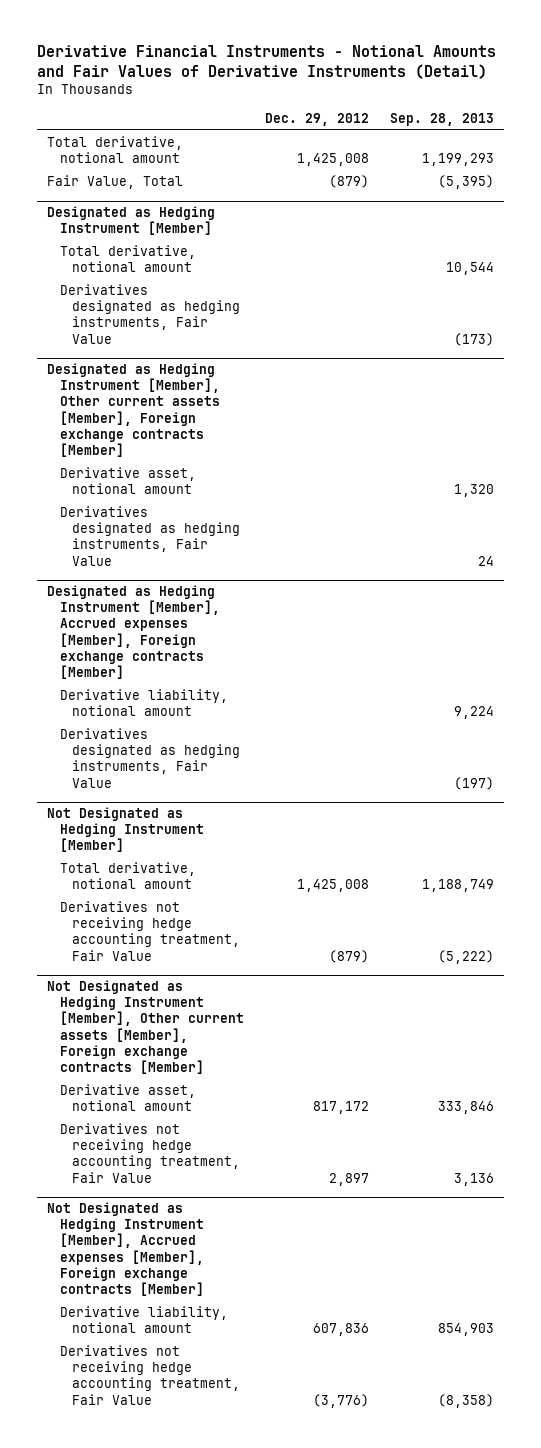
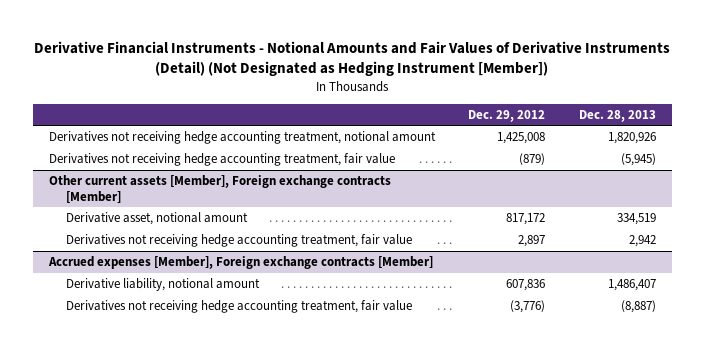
[36,44,496,79] Derivative Financial Instruments - Notional Amounts and Fair Values of Derivative Instruments (Detail) -> [34,40,671,77] Derivative Financial Instruments - Notional Amounts and Fair Values of Derivative Instruments (Detail) (Not Designated as Hedging Instrument [Member])
[389,113,494,127] Sep. 28, 2013 -> none
none -> [578,110,656,123] Dec. 28, 2013
[47,206,216,236] Designated as Hedging Instrument [Member] -> none
[59,245,196,273] Total derivative, notional amount -> none
[59,284,240,344] Derivatives designated as hedging instruments, Fair Value -> none
[47,363,220,457] Designated as Hedging Instrument [Member], Other current assets [Member], Foreign exchange contracts [Member] -> none
[59,467,196,495] Derivative asset, notional amount -> none
[59,506,240,566] Derivatives designated as hedging instruments, Fair Value -> none
[47,585,220,679] Designated as Hedging Instrument [Member], Accrued expenses [Member], Foreign exchange contracts [Member] -> none
[59,689,228,717] Derivative liability, notional amount -> none
[59,728,240,788] Derivatives designated as hedging instruments, Fair Value -> none
[47,807,204,853] Not Designated as Hedging Instrument [Member] -> none
[59,862,196,890] Total derivative, notional amount -> none
[59,901,240,961] Derivatives not receiving hedge accounting treatment, Fair Value -> none
[47,136,184,164] Total derivative, notional amount -> [49,131,437,145] Derivatives not receiving hedge accounting treatment, notional amount
[47,175,184,190] Fair Value, Total -> [49,153,396,167] Derivatives not receiving hedge accounting treatment, fair value
[47,980,244,1074] Not Designated as Hedging Instrument [Member], Other current assets [Member], Foreign exchange contracts [Member] -> [49,175,392,203] Other current assets [Member], Foreign exchange contracts [Member]
[59,1123,240,1183] Derivatives not receiving hedge accounting treatment, Fair Value -> [65,234,412,248] Derivatives not receiving hedge accounting treatment, fair value
[47,1202,204,1296] Not Designated as Hedging Instrument [Member], Accrued expenses [Member], Foreign exchange contracts [Member] -> [48,256,434,270] Accrued expenses [Member], Foreign exchange contracts [Member]
[59,1345,240,1405] Derivatives not receiving hedge accounting treatment, Fair Value -> [65,300,412,314] Derivatives not receiving hedge accounting treatment, fair value

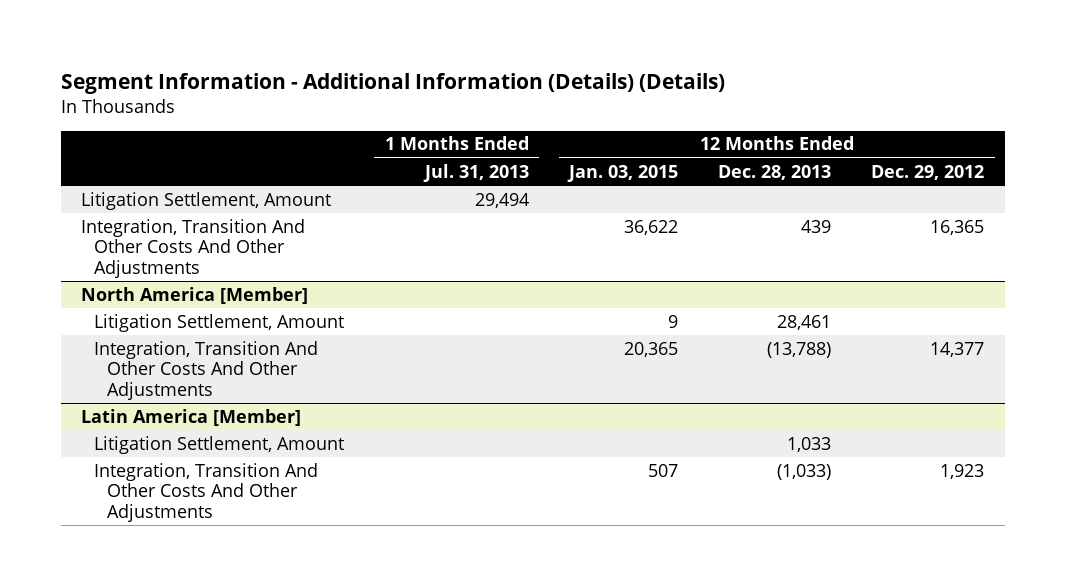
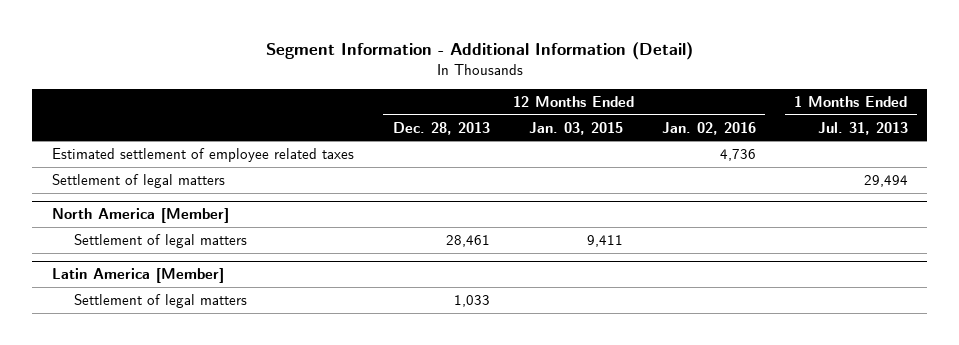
[61,72,726,94] Segment Information - Additional Information (Details) (Details) -> [265,41,693,60] Segment Information - Additional Information (Detail)
[871,164,985,180] Dec. 29, 2012 -> none
none -> [661,121,756,135] Jan. 02, 2016
[81,218,306,278] Integration, Transition And Other Costs And Other Adjustments -> none
none -> [51,147,354,162] Estimated settlement of employee related taxes
[81,191,332,210] Litigation Settlement, Amount -> [51,173,225,188] Settlement of legal matters
[94,313,345,332] Litigation Settlement, Amount -> none
[94,340,319,400] Integration, Transition And Other Costs And Other Adjustments -> none
none -> [73,233,247,248] Settlement of legal matters
[94,462,319,522] Integration, Transition And Other Costs And Other Adjustments -> none
[94,435,345,454] Litigation Settlement, Amount -> [73,293,247,308] Settlement of legal matters

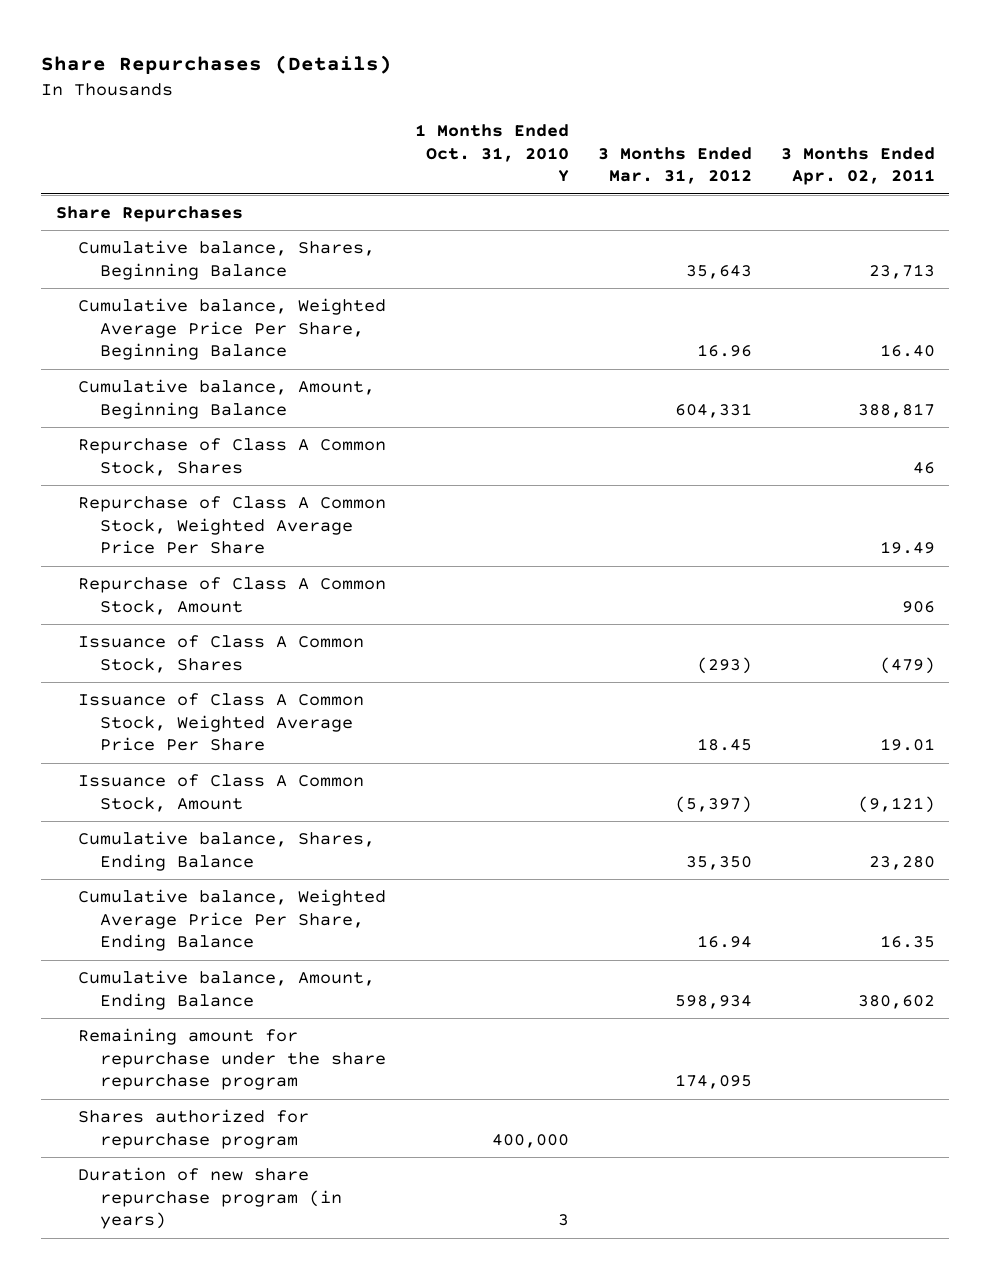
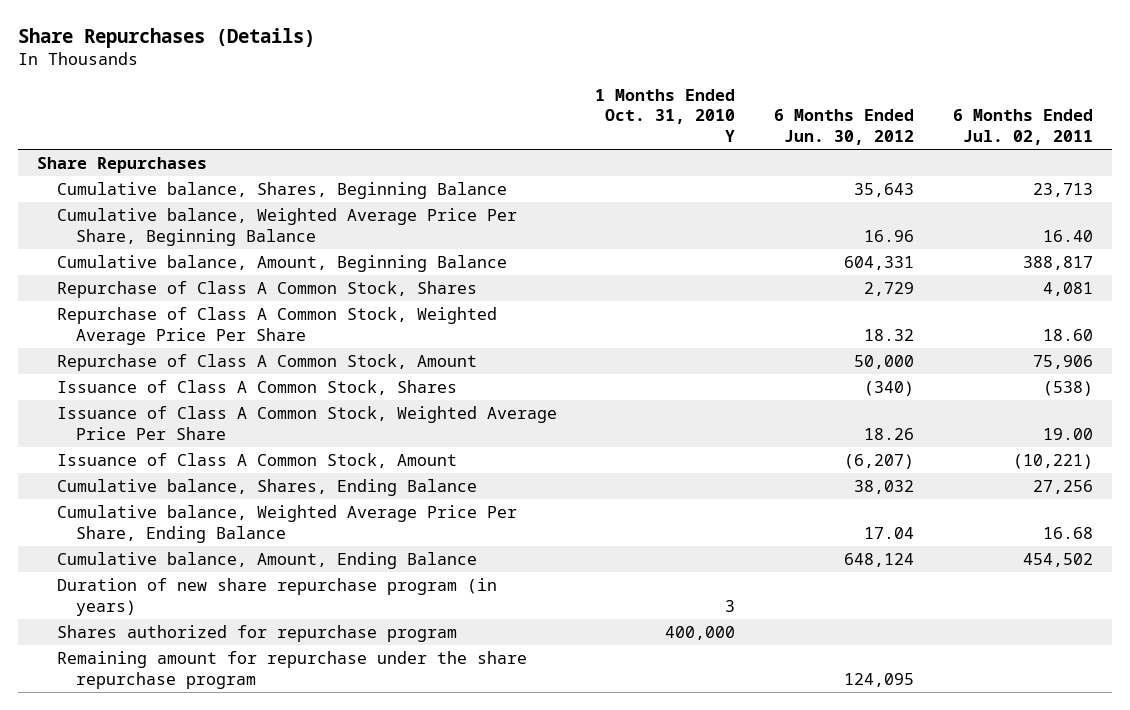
[597,146,752,185] 3 Months Ended Mar. 31, 2012 -> none
[780,146,935,186] 3 Months Ended Apr. 02, 2011 -> none
none -> [774,109,915,145] 6 Months Ended Jun. 30, 2012
none -> [952,109,1093,145] 6 Months Ended Jul. 02, 2011
[77,1109,309,1149] Shares authorized for repurchase program -> [56,625,457,643] Shares authorized for repurchase program
[77,1028,386,1091] Remaining amount for repurchase under the share repurchase program -> [56,651,527,689] Remaining amount for repurchase under the share repurchase program

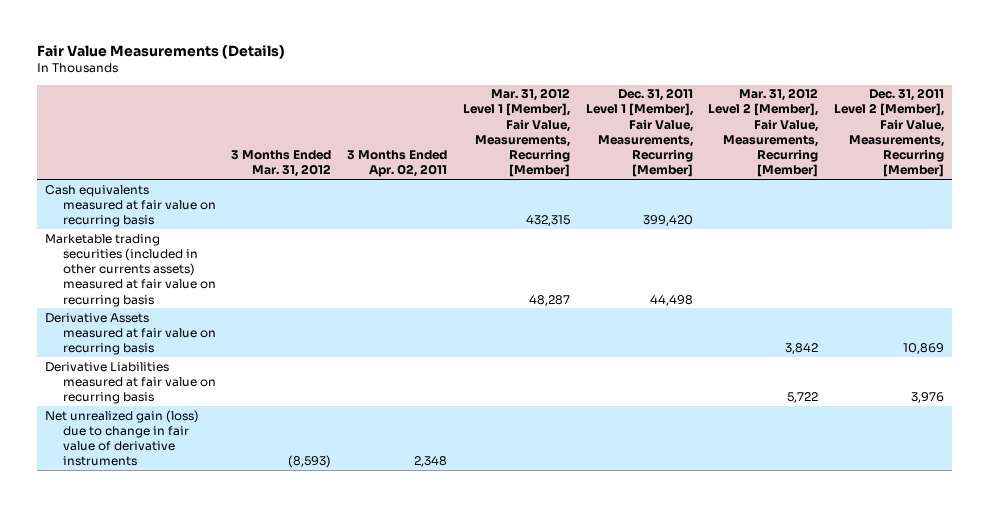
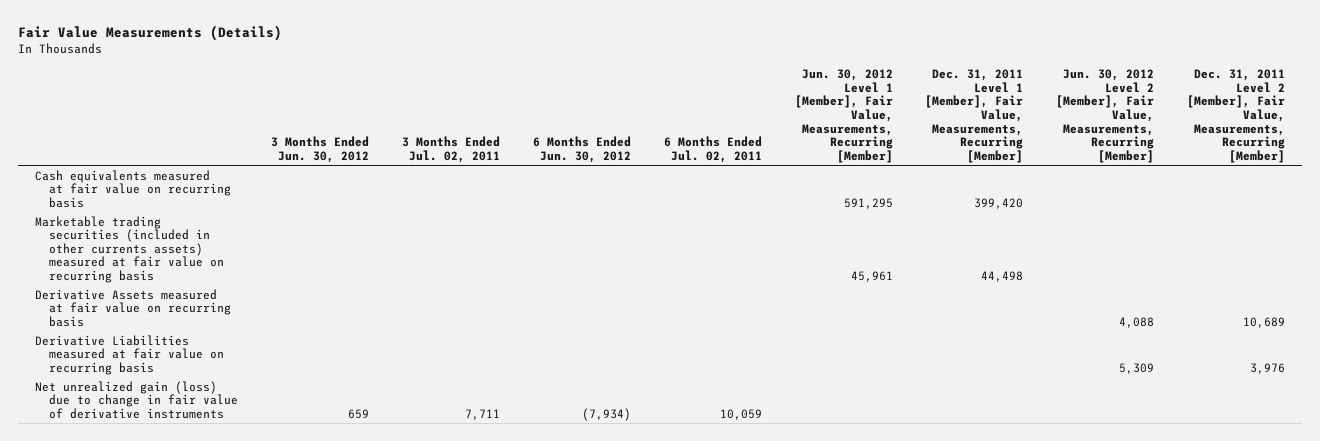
[231,150,332,178] 3 Months Ended Mar. 31, 2012 -> none
[347,150,448,178] 3 Months Ended Apr. 02, 2011 -> none
[462,88,570,178] Mar. 31, 2012 Level 1 [Member], Fair Value, Measurements, Recurring [Member] -> none
[708,88,819,178] Mar. 31, 2012 Level 2 [Member], Fair Value, Measurements, Recurring [Member] -> none
none -> [270,136,369,163] 3 Months Ended Jun. 30, 2012
none -> [401,136,500,163] 3 Months Ended Jul. 02, 2011
none -> [532,136,631,163] 6 Months Ended Jun. 30, 2012
none -> [663,136,762,163] 6 Months Ended Jul. 02, 2011
none -> [794,69,893,163] Jun. 30, 2012 Level 1 [Member], Fair Value, Measurements, Recurring [Member]
none -> [1056,69,1155,163] Jun. 30, 2012 Level 2 [Member], Fair Value, Measurements, Recurring [Member]
[903,343,945,355] 10,869 -> [1243,316,1286,328] 10,689

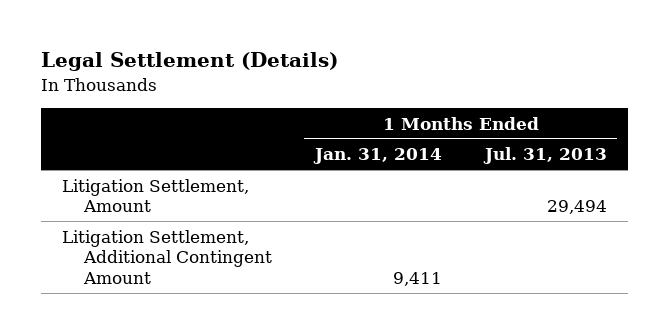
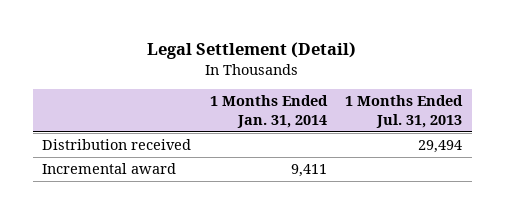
[40,52,338,72] Legal Settlement (Details) -> [147,42,357,60] Legal Settlement (Detail)
[62,178,250,213] Litigation Settlement, Amount -> [42,139,192,151] Distribution received
[62,229,273,285] Litigation Settlement, Additional Contingent Amount -> [42,163,177,175] Incremental award

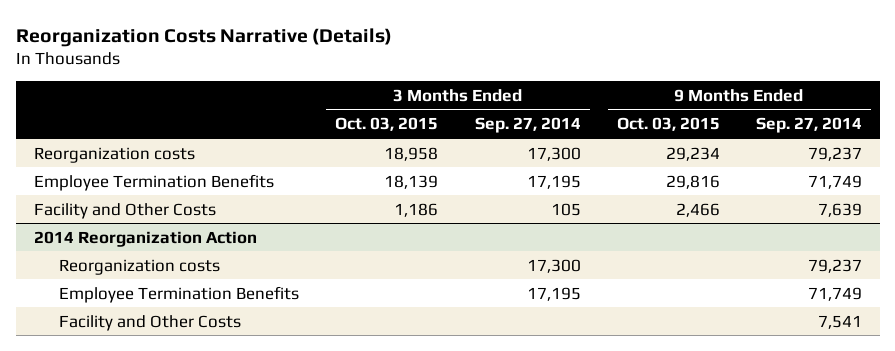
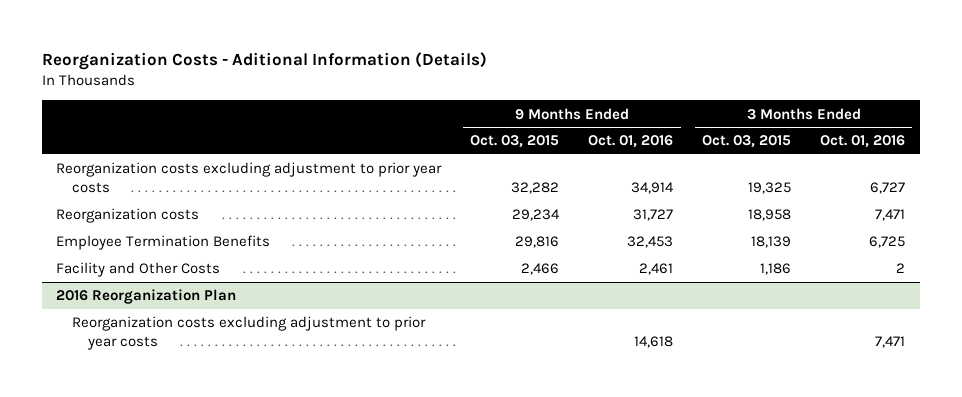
[15,27,392,47] Reorganization Costs Narrative (Details) -> [41,52,487,71] Reorganization Costs - Aditional Information (Details)
[474,117,581,134] Sep. 27, 2014 -> none
[755,117,862,134] Sep. 27, 2014 -> none
none -> [588,135,674,149] Oct. 01, 2016
none -> [820,135,906,149] Oct. 01, 2016
none -> [56,162,443,193] Reorganization costs excluding adjustment to prior year costs
[33,230,257,247] 2014 Reorganization Action -> none
[59,258,221,275] Reorganization costs -> none
[59,285,300,303] Employee Termination Benefits -> none
[59,314,242,331] Facility and Other Costs -> none
none -> [56,289,237,305] 2016 Reorganization Plan
none -> [72,316,427,350] Reorganization costs excluding adjustment to prior year costs

